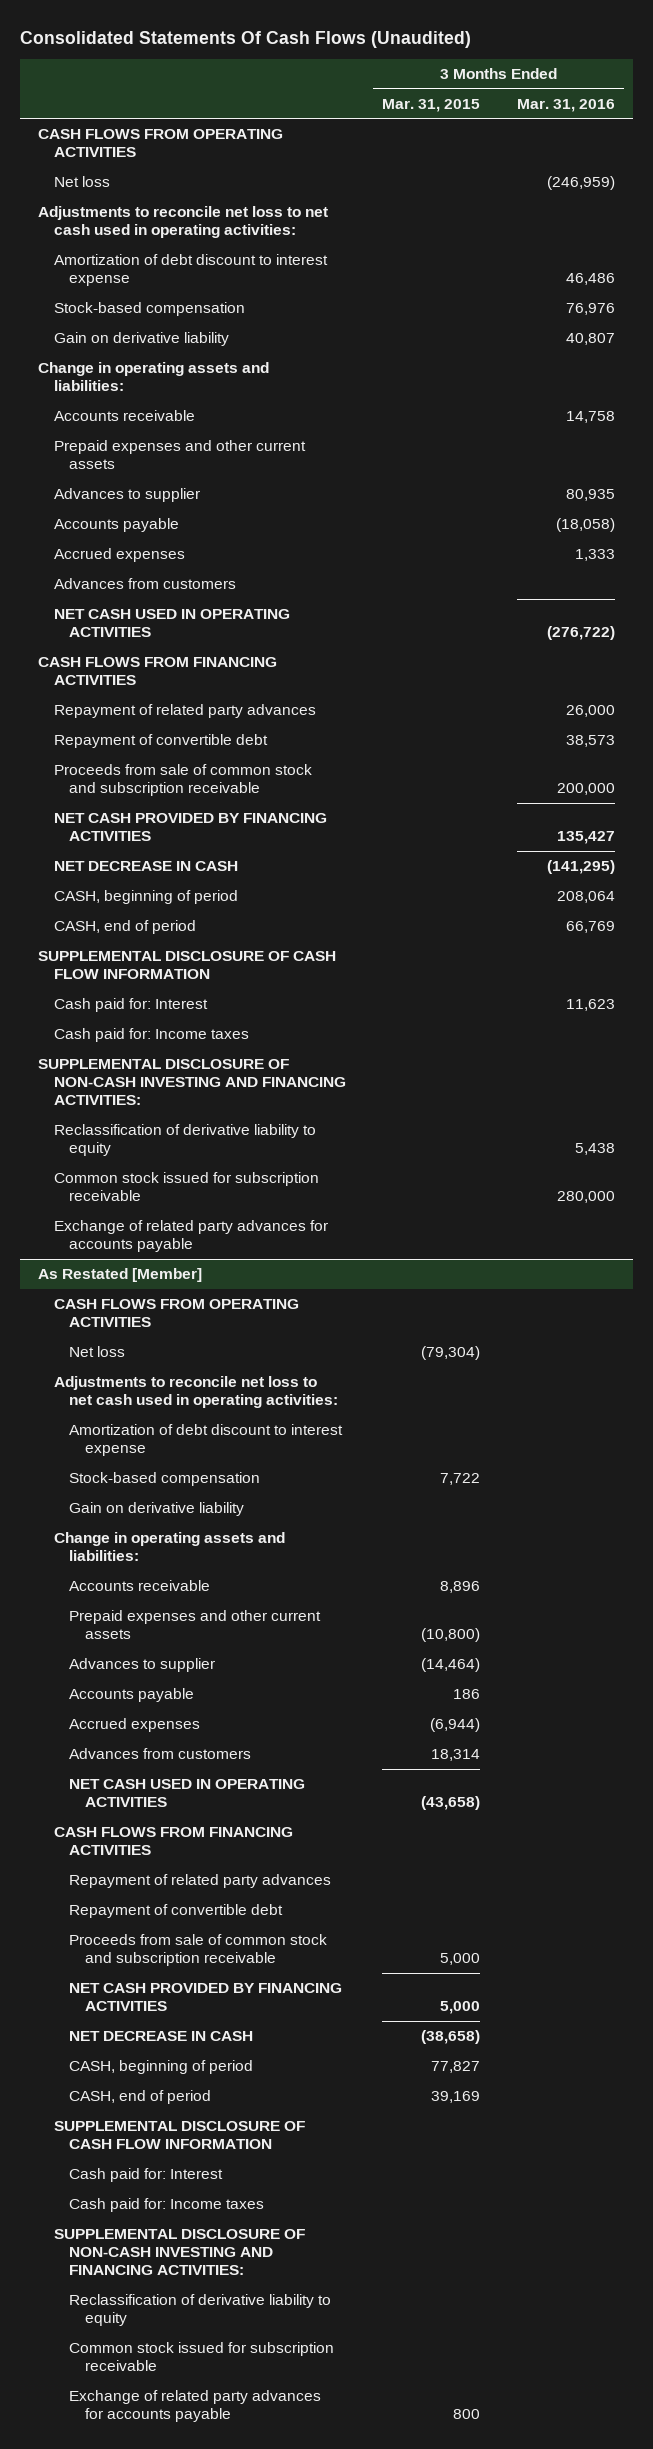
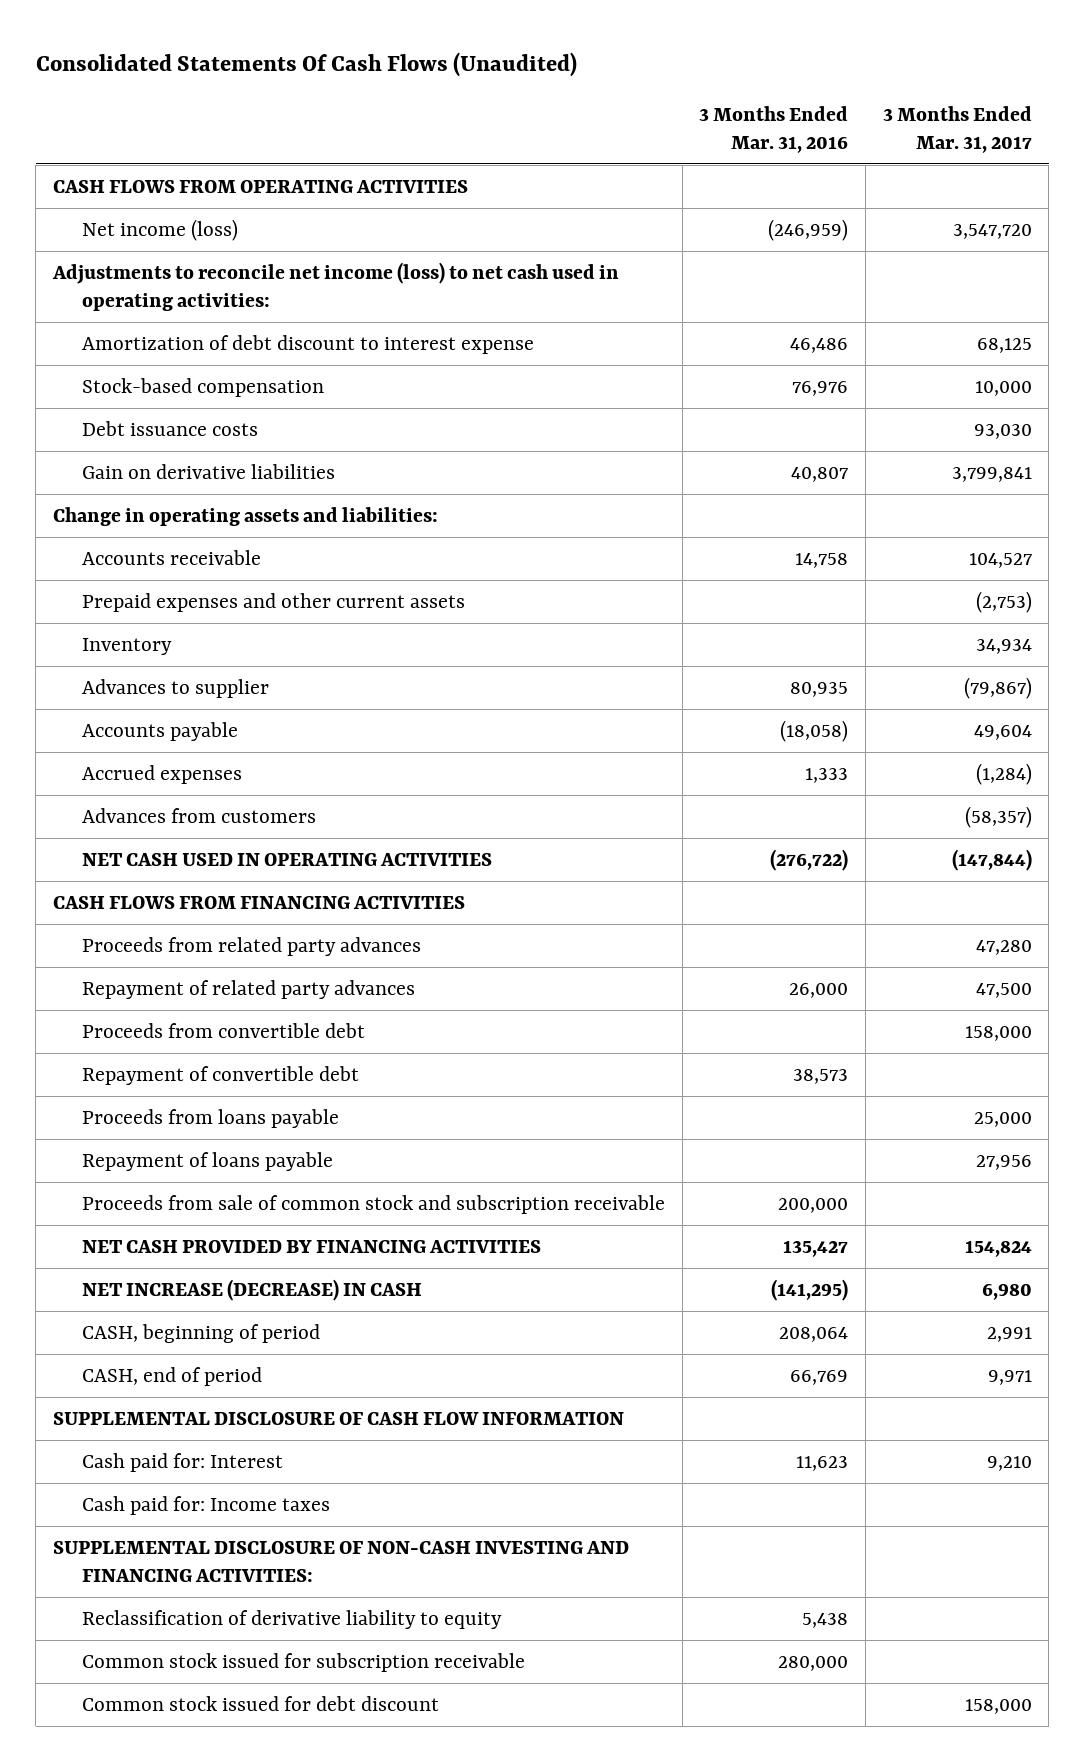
[382,98,481,112] Mar. 31, 2015 -> none
none -> [882,105,1032,153] 3 Months Ended Mar. 31, 2017
[53,176,110,188] Net loss -> [82,218,239,241] Net income (loss)
[38,206,329,239] Adjustments to reconcile net loss to net cash used in operating activities: -> [51,261,619,311] Adjustments to reconcile net income (loss) to net cash used in operating activities:
none -> [82,420,259,436] Debt issuance costs
[53,332,229,347] Gain on derivative liability -> [82,463,336,479] Gain on derivative liabilities
none -> [82,637,173,655] Inventory
none -> [82,936,422,956] Proceeds from related party advances
none -> [82,1022,366,1038] Proceeds from convertible debt
none -> [82,1108,340,1128] Proceeds from loans payable
none -> [82,1151,334,1171] Repayment of loans payable
[53,861,238,872] NET DECREASE IN CASH -> [82,1278,423,1301] NET INCREASE (DECREASE) IN CASH
[38,1268,203,1283] As Restated [Member] -> none
[53,1299,299,1328] CASH FLOWS FROM OPERATING ACTIVITIES -> none
[69,1346,126,1358] Net loss -> none
[53,1376,339,1409] Adjustments to reconcile net loss to net cash used in operating activities: -> none
[69,1424,344,1457] Amortization of debt discount to interest expense -> none
[69,1472,261,1487] Stock-based compensation -> none
[69,1502,245,1517] Gain on derivative liability -> none
[53,1532,285,1562] Change in operating assets and liabilities: -> none
[69,1580,211,1592] Accounts receivable -> none
[69,1610,322,1640] Prepaid expenses and other current assets -> none
[69,1658,216,1673] Advances to supplier -> none
[69,1688,195,1703] Accounts payable -> none
[69,1718,201,1733] Accrued expenses -> none
[69,1748,252,1760] Advances from customers -> none
[69,1779,306,1808] NET CASH USED IN OPERATING ACTIVITIES -> none
[53,1827,293,1856] CASH FLOWS FROM FINANCING ACTIVITIES -> none
[69,1874,332,1889] Repayment of related party advances -> none
[69,1904,284,1919] Repayment of convertible debt -> none
[69,1934,328,1967] Proceeds from sale of common stock and subscription receivable -> none
[69,1983,343,2012] NET CASH PROVIDED BY FINANCING ACTIVITIES -> none
[69,2031,254,2042] NET DECREASE IN CASH -> none
[69,2060,254,2075] CASH, beginning of period -> none
[69,2090,212,2105] CASH, end of period -> none
[53,2121,305,2150] SUPPLEMENTAL DISCLOSURE OF CASH FLOW INFORMATION -> none
[69,2168,224,2183] Cash paid for: Interest -> none
[69,2198,265,2213] Cash paid for: Income taxes -> none
[53,2229,305,2276] SUPPLEMENTAL DISCLOSURE OF NON-CASH INVESTING AND FINANCING ACTIVITIES: -> none
[69,2294,332,2327] Reclassification of derivative liability to equity -> none
[69,2342,335,2372] Common stock issued for subscription receivable -> none
[69,2390,322,2423] Exchange of related party advances for accounts payable -> none
[53,1220,328,1253] Exchange of related party advances for accounts payable -> [82,1695,440,1711] Common stock issued for debt discount

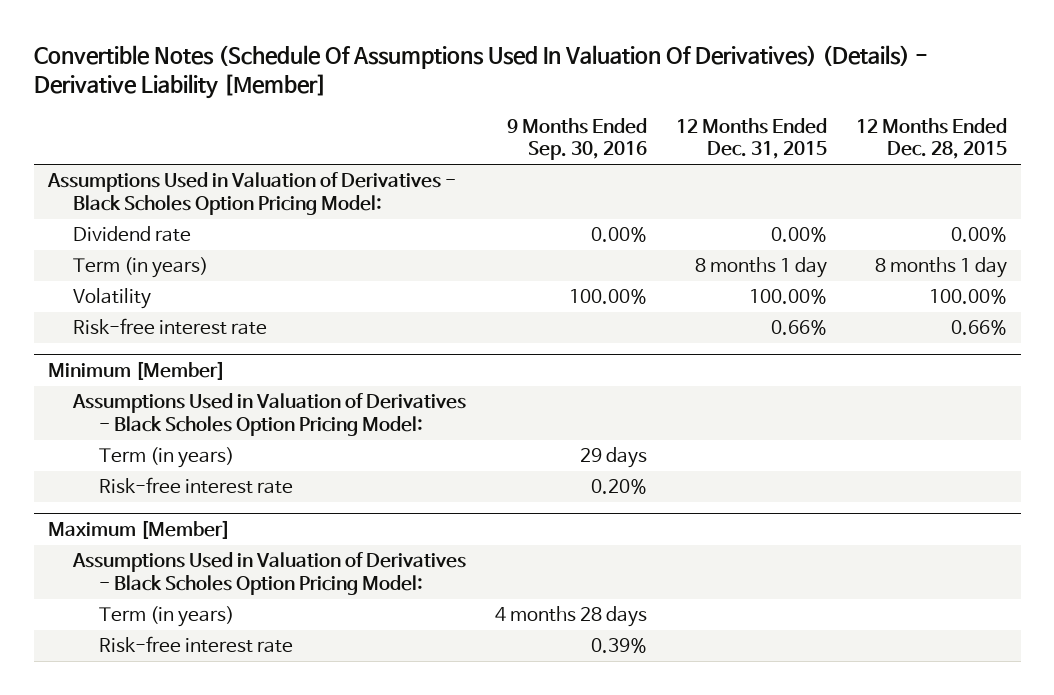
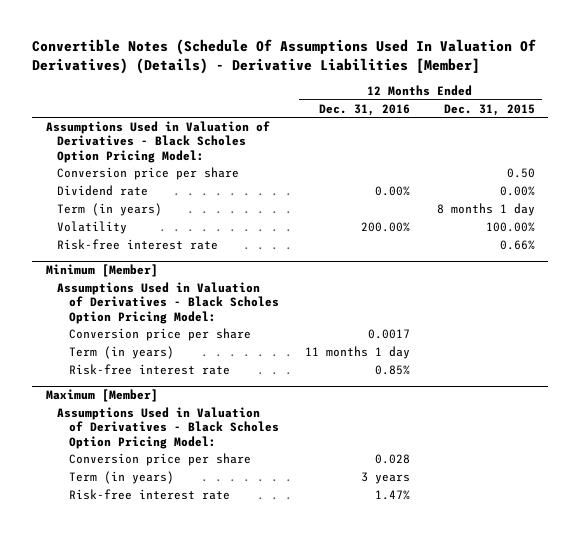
[33,44,928,99] Convertible Notes (Schedule Of Assumptions Used In Valuation Of Derivatives) (Details) - Derivative Liability [Member] -> [32,39,537,75] Convertible Notes (Schedule Of Assumptions Used In Valuation Of Derivatives) (Details) - Derivative Liabilities [Member]
[507,117,648,161] 9 Months Ended Sep. 30, 2016 -> none
[855,117,1007,160] 12 Months Ended Dec. 28, 2015 -> none
none -> [319,103,411,116] Dec. 31, 2016
none -> [57,167,240,181] Conversion price per share
none -> [68,328,251,342] Conversion price per share
none -> [68,453,251,467] Conversion price per share

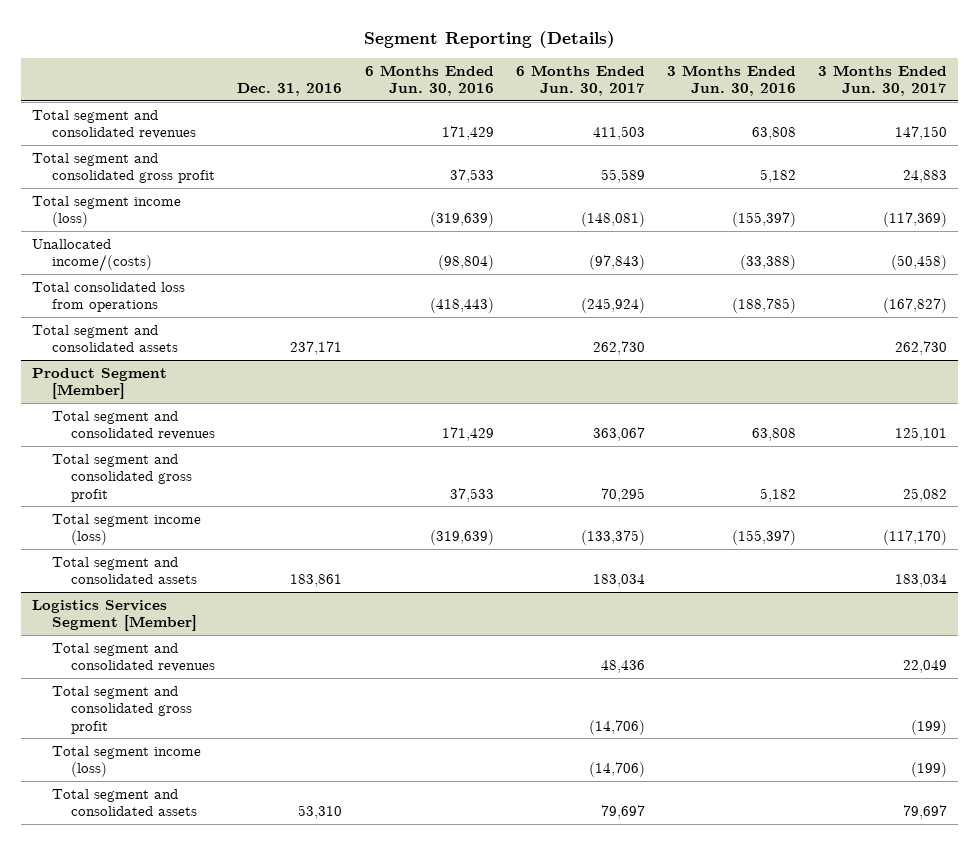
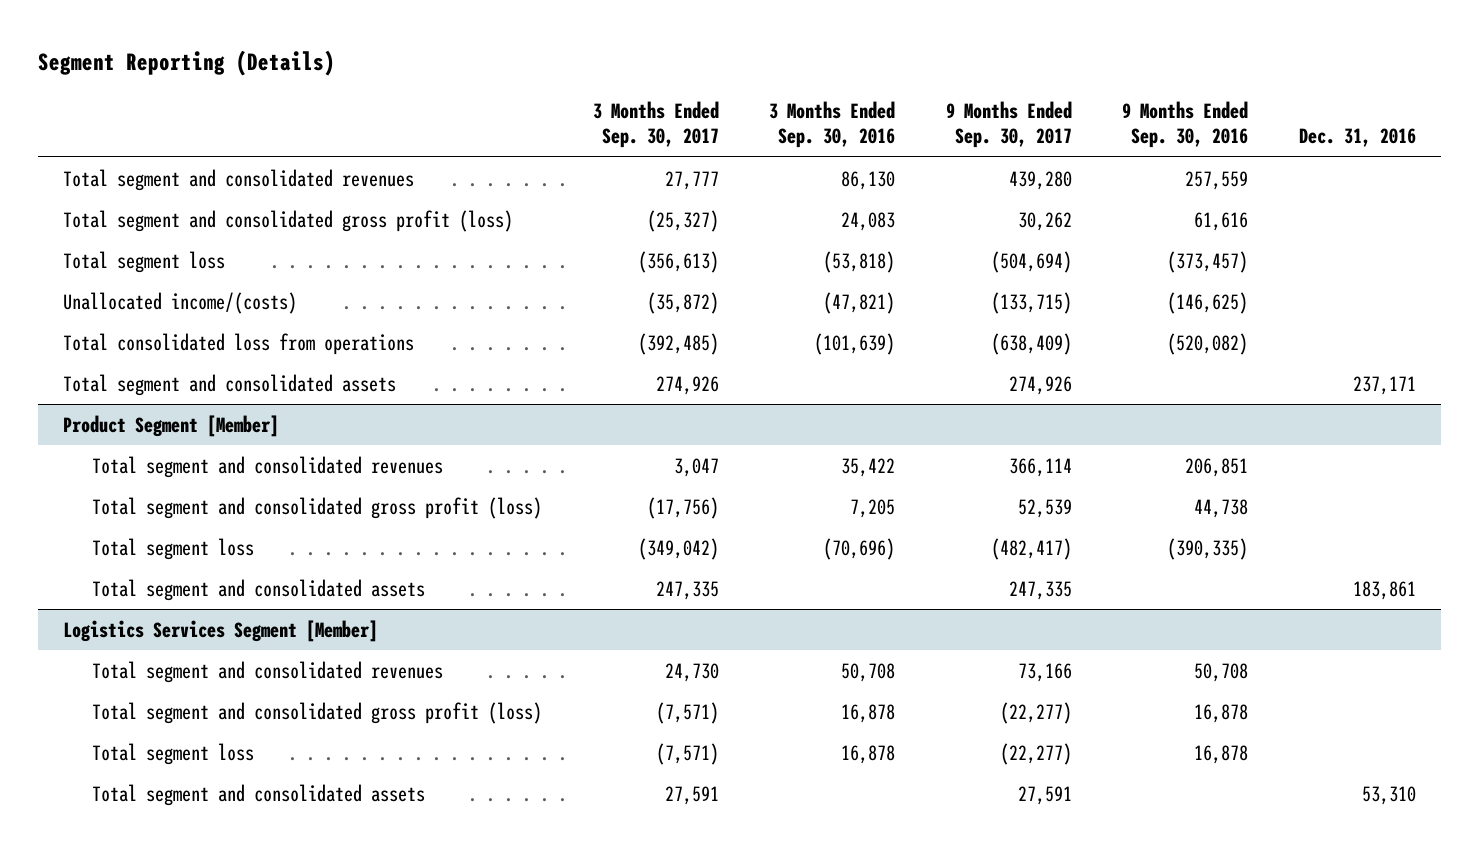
[364,64,494,97] 6 Months Ended Jun. 30, 2016 -> none
[515,64,645,97] 6 Months Ended Jun. 30, 2017 -> none
[667,64,797,97] 3 Months Ended Jun. 30, 2016 -> none
[818,64,948,97] 3 Months Ended Jun. 30, 2017 -> none
none -> [592,100,719,149] 3 Months Ended Sep. 30, 2017
none -> [769,100,896,149] 3 Months Ended Sep. 30, 2016
none -> [945,100,1072,149] 9 Months Ended Sep. 30, 2017
none -> [1122,100,1249,149] 9 Months Ended Sep. 30, 2016
[32,152,215,184] Total segment and consolidated gross profit -> [63,209,514,232] Total segment and consolidated gross profit (loss)
[32,195,182,228] Total segment income (loss) -> [63,250,226,273] Total segment loss
[51,453,193,502] Total segment and consolidated gross profit -> [91,496,542,519] Total segment and consolidated gross profit (loss)
[51,513,201,546] Total segment income (loss) -> [91,537,254,560] Total segment loss
[51,685,193,734] Total segment and consolidated gross profit -> [91,701,542,724] Total segment and consolidated gross profit (loss)
[51,745,201,778] Total segment income (loss) -> [91,742,254,765] Total segment loss

